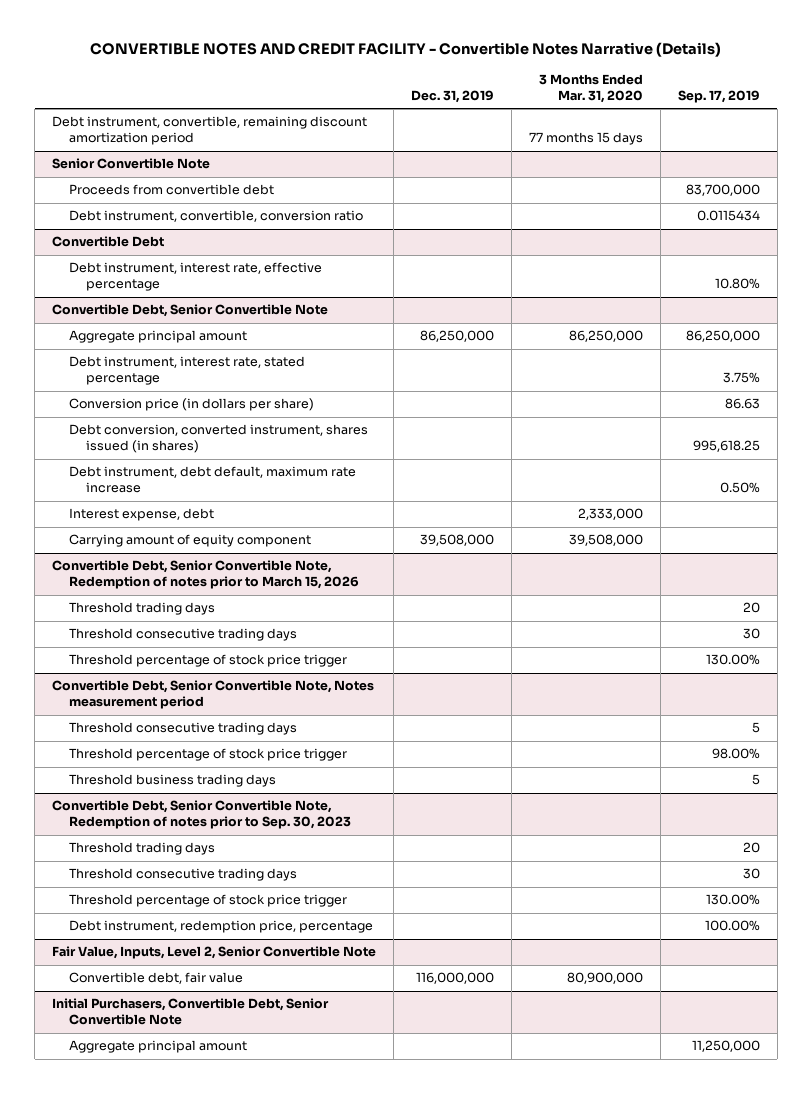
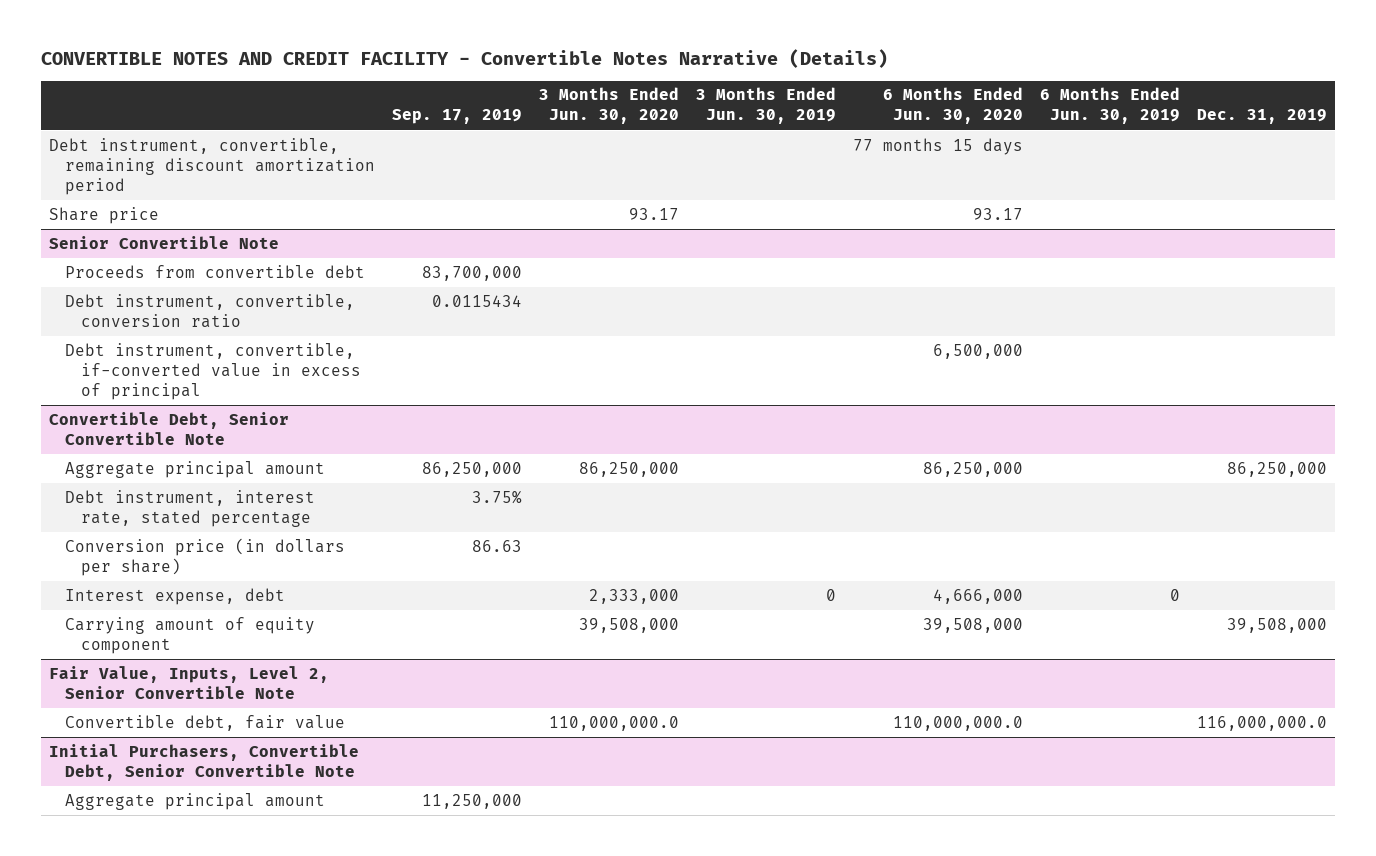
[538,73,643,103] 3 Months Ended Mar. 31, 2020 -> none
none -> [538,87,679,125] 3 Months Ended Jun. 30, 2020
none -> [695,87,836,125] 3 Months Ended Jun. 30, 2019
none -> [882,87,1023,125] 6 Months Ended Jun. 30, 2020
none -> [1039,87,1180,125] 6 Months Ended Jun. 30, 2019
none -> [49,206,160,224] Share price
[52,236,165,248] Convertible Debt -> none
[68,262,322,292] Debt instrument, interest rate, effective percentage -> none
none -> [65,342,361,400] Debt instrument, convertible, if-converted value in excess of principal
[68,424,368,454] Debt conversion, converted instrument, shares issued (in shares) -> none
[68,466,356,494] Debt instrument, debt default, maximum rate increase -> none
[52,560,359,590] Convertible Debt, Senior Convertible Note, Redemption of notes prior to March 15, 2026 -> none
[68,602,215,616] Threshold trading days -> none
[68,628,297,642] Threshold consecutive trading days -> none
[68,654,347,668] Threshold percentage of stock price trigger -> none
[52,680,375,710] Convertible Debt, Senior Convertible Note, Notes measurement period -> none
[68,722,297,736] Threshold consecutive trading days -> none
[68,748,347,762] Threshold percentage of stock price trigger -> none
[68,774,276,788] Threshold business trading days -> none
[52,800,351,830] Convertible Debt, Senior Convertible Note, Redemption of notes prior to Sep. 30, 2023 -> none
[68,842,215,856] Threshold trading days -> none
[68,868,297,882] Threshold consecutive trading days -> none
[68,894,347,908] Threshold percentage of stock price trigger -> none
[68,920,373,934] Debt instrument, redemption price, percentage -> none
[415,972,494,985] 116,000,000 -> [1196,715,1327,731] 116,000,000.0

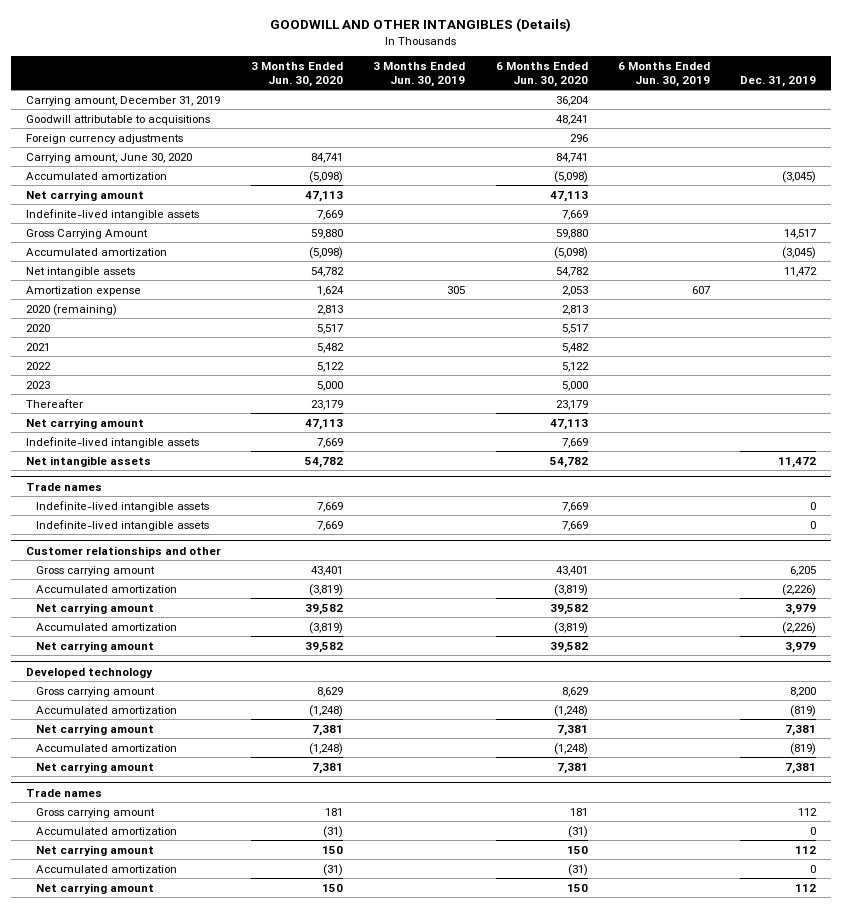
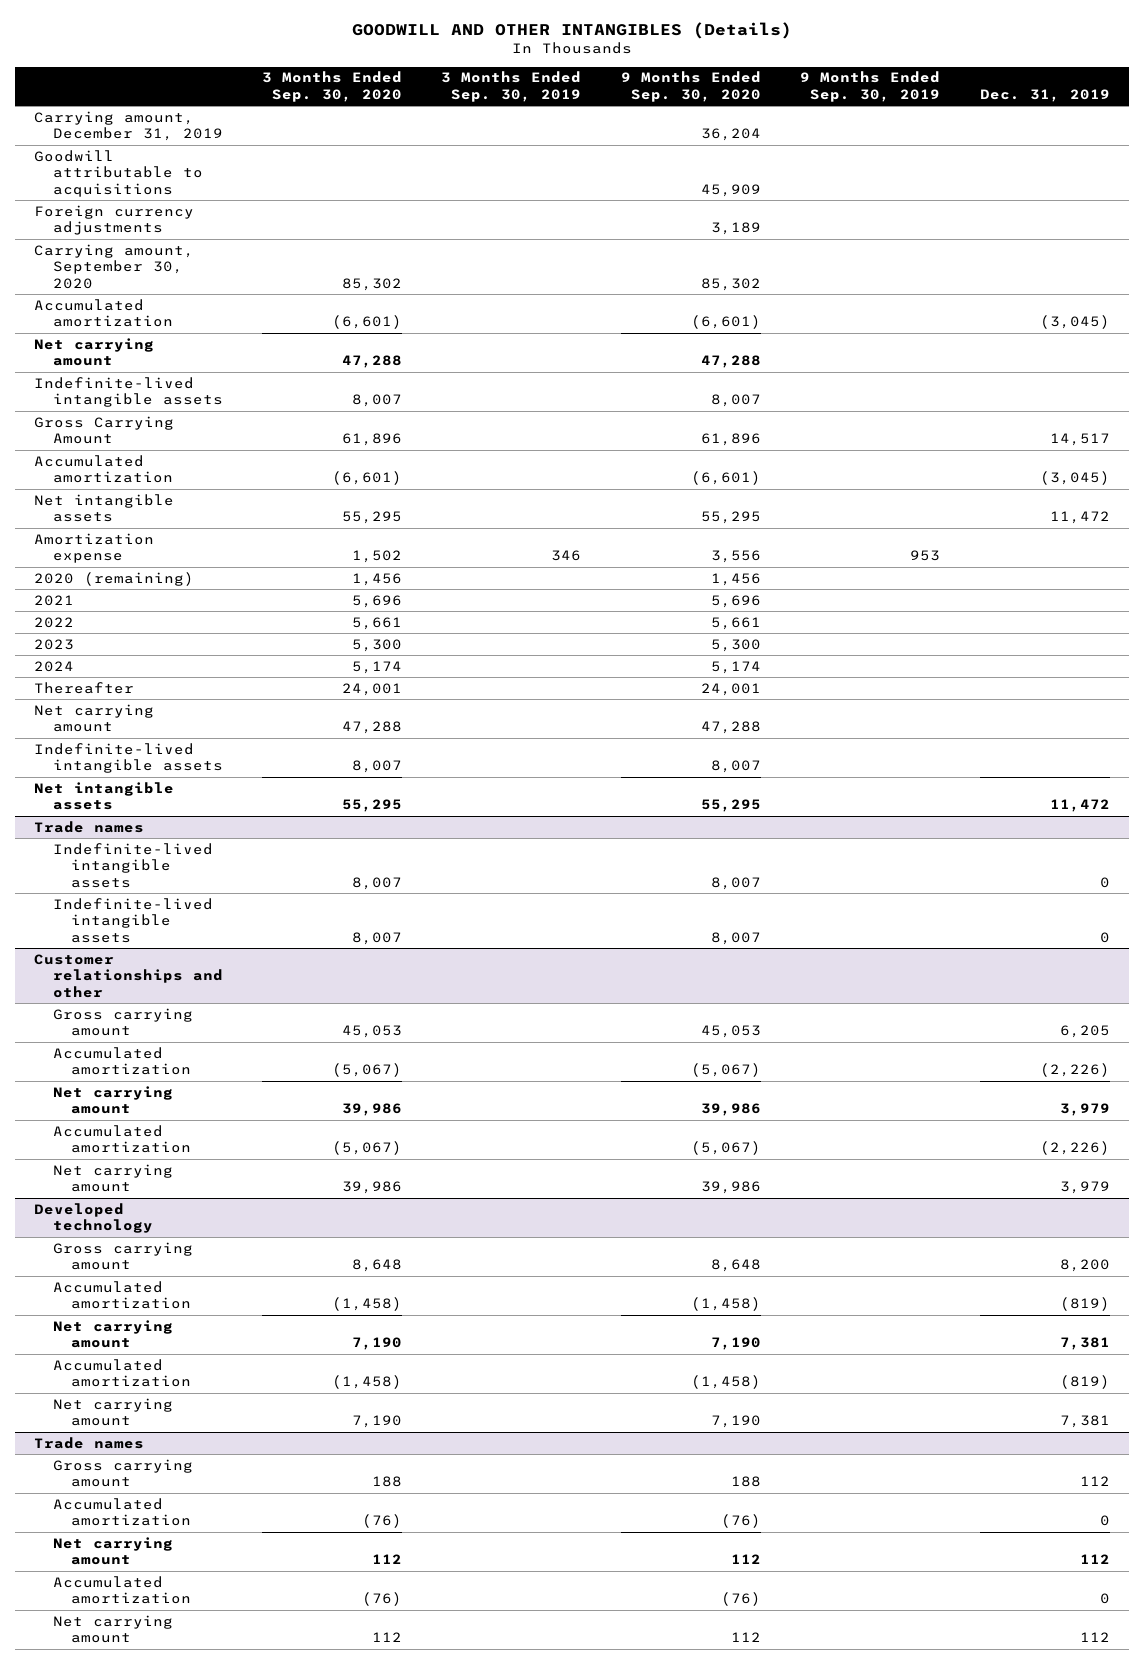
[251,62,344,87] 3 Months Ended Jun. 30, 2020 -> none
[373,62,466,87] 3 Months Ended Jun. 30, 2019 -> none
[495,62,588,87] 6 Months Ended Jun. 30, 2020 -> none
[617,62,710,87] 6 Months Ended Jun. 30, 2019 -> none
none -> [261,71,402,102] 3 Months Ended Sep. 30, 2020
none -> [441,71,582,102] 3 Months Ended Sep. 30, 2019
none -> [620,71,761,102] 9 Months Ended Sep. 30, 2020
none -> [800,71,941,102] 9 Months Ended Sep. 30, 2019
[25,152,192,163] Carrying amount, June 30, 2020 -> [34,243,195,289] Carrying amount, September 30, 2020
[25,323,50,332] 2020 -> none
none -> [34,660,75,672] 2024

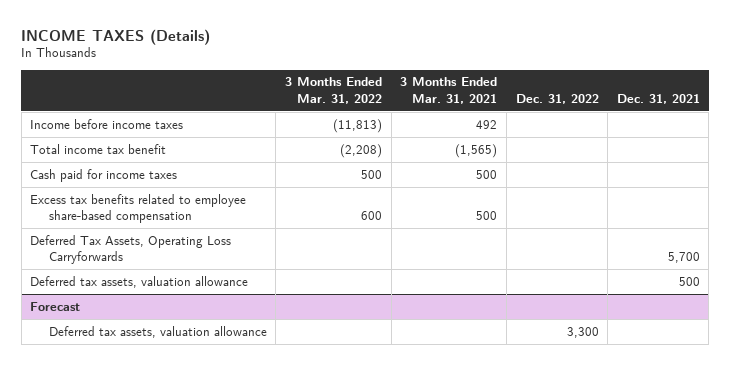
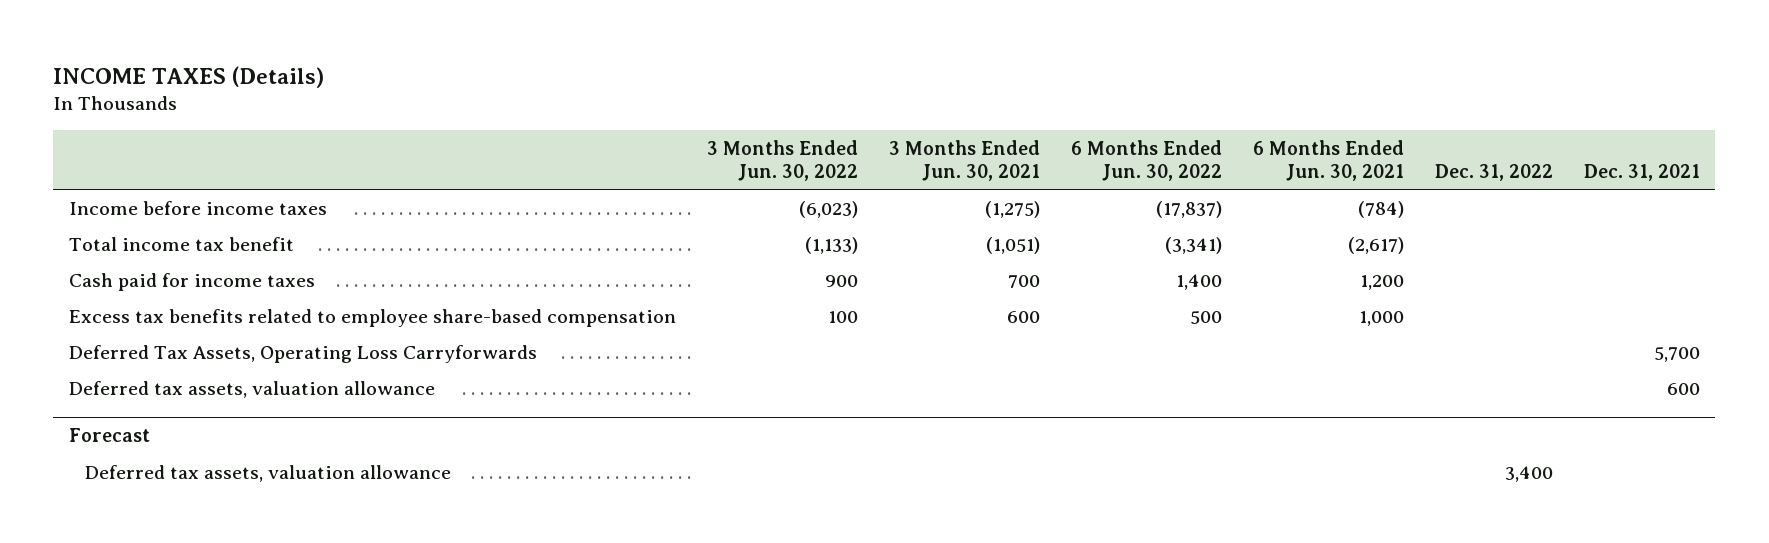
[285,77,383,104] 3 Months Ended Mar. 31, 2022 -> none
[400,77,498,104] 3 Months Ended Mar. 31, 2021 -> none
none -> [706,139,858,182] 3 Months Ended Jun. 30, 2022
none -> [888,139,1040,182] 3 Months Ended Jun. 30, 2021
none -> [1070,139,1222,182] 6 Months Ended Jun. 30, 2022
none -> [1252,139,1404,182] 6 Months Ended Jun. 30, 2021
[678,276,700,286] 500 -> [1666,382,1700,395] 600
[566,326,599,338] 3,300 -> [1504,465,1553,482] 3,400

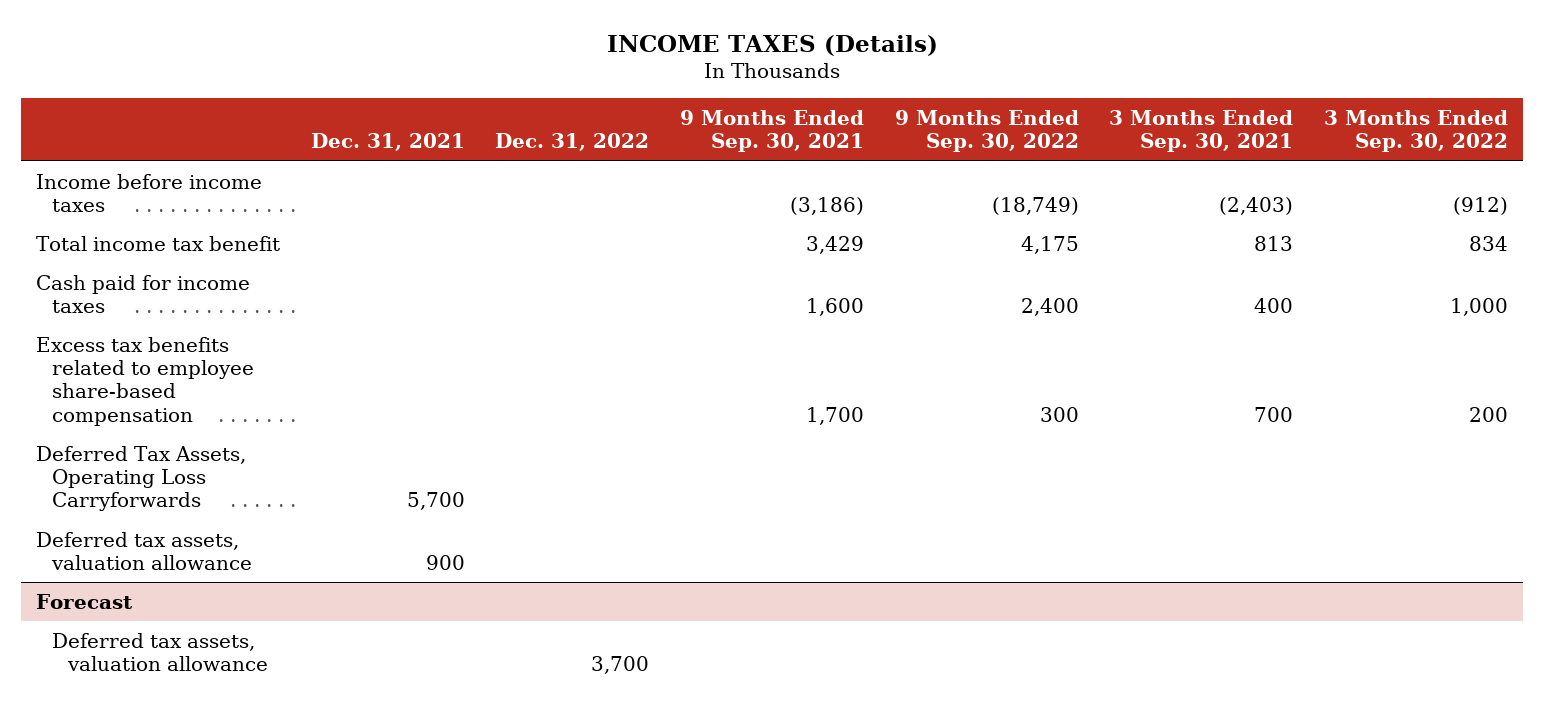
[706,139,858,182] 3 Months Ended Jun. 30, 2022 -> none
[888,139,1040,182] 3 Months Ended Jun. 30, 2021 -> none
[1070,139,1222,182] 6 Months Ended Jun. 30, 2022 -> none
[1252,139,1404,182] 6 Months Ended Jun. 30, 2021 -> none
none -> [680,109,865,153] 9 Months Ended Sep. 30, 2021
none -> [894,109,1079,153] 9 Months Ended Sep. 30, 2022
none -> [1109,109,1294,153] 3 Months Ended Sep. 30, 2021
none -> [1323,109,1508,153] 3 Months Ended Sep. 30, 2022
[1666,382,1700,395] 600 -> [425,555,465,571] 900
[1504,465,1553,482] 3,400 -> [591,656,650,675] 3,700

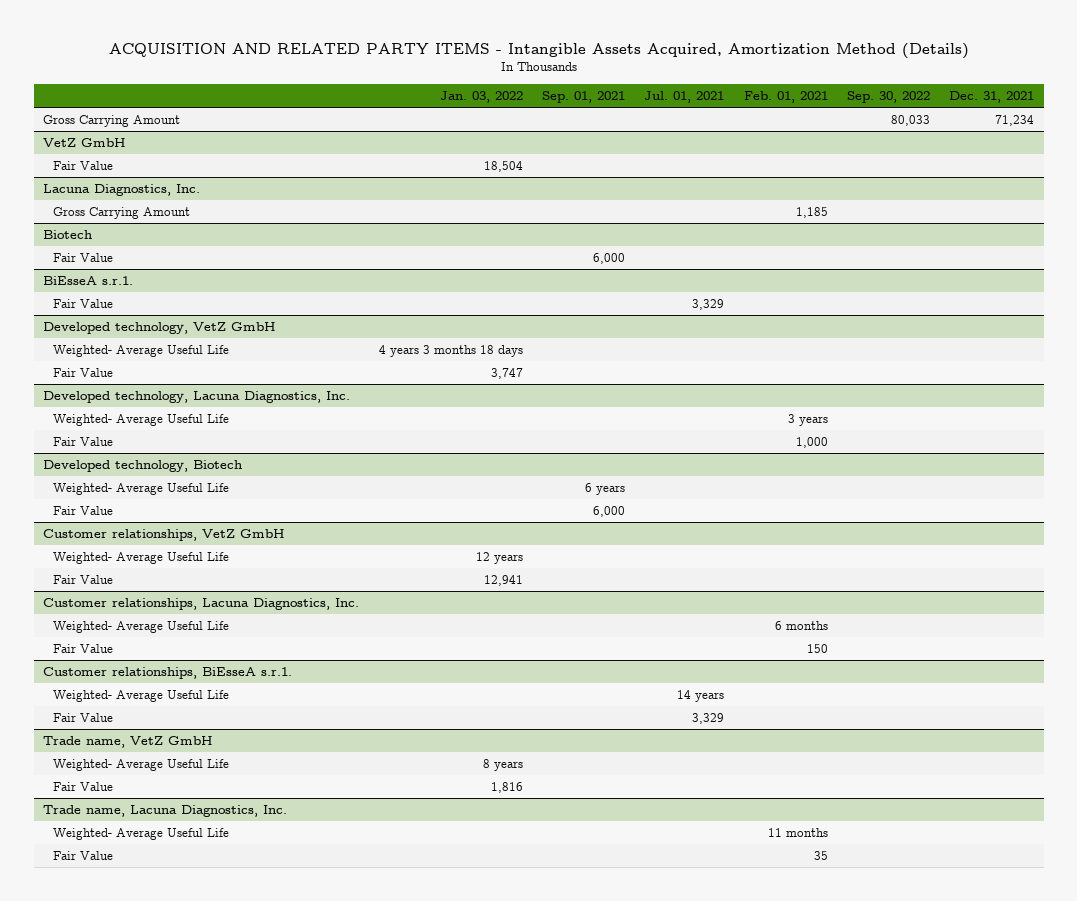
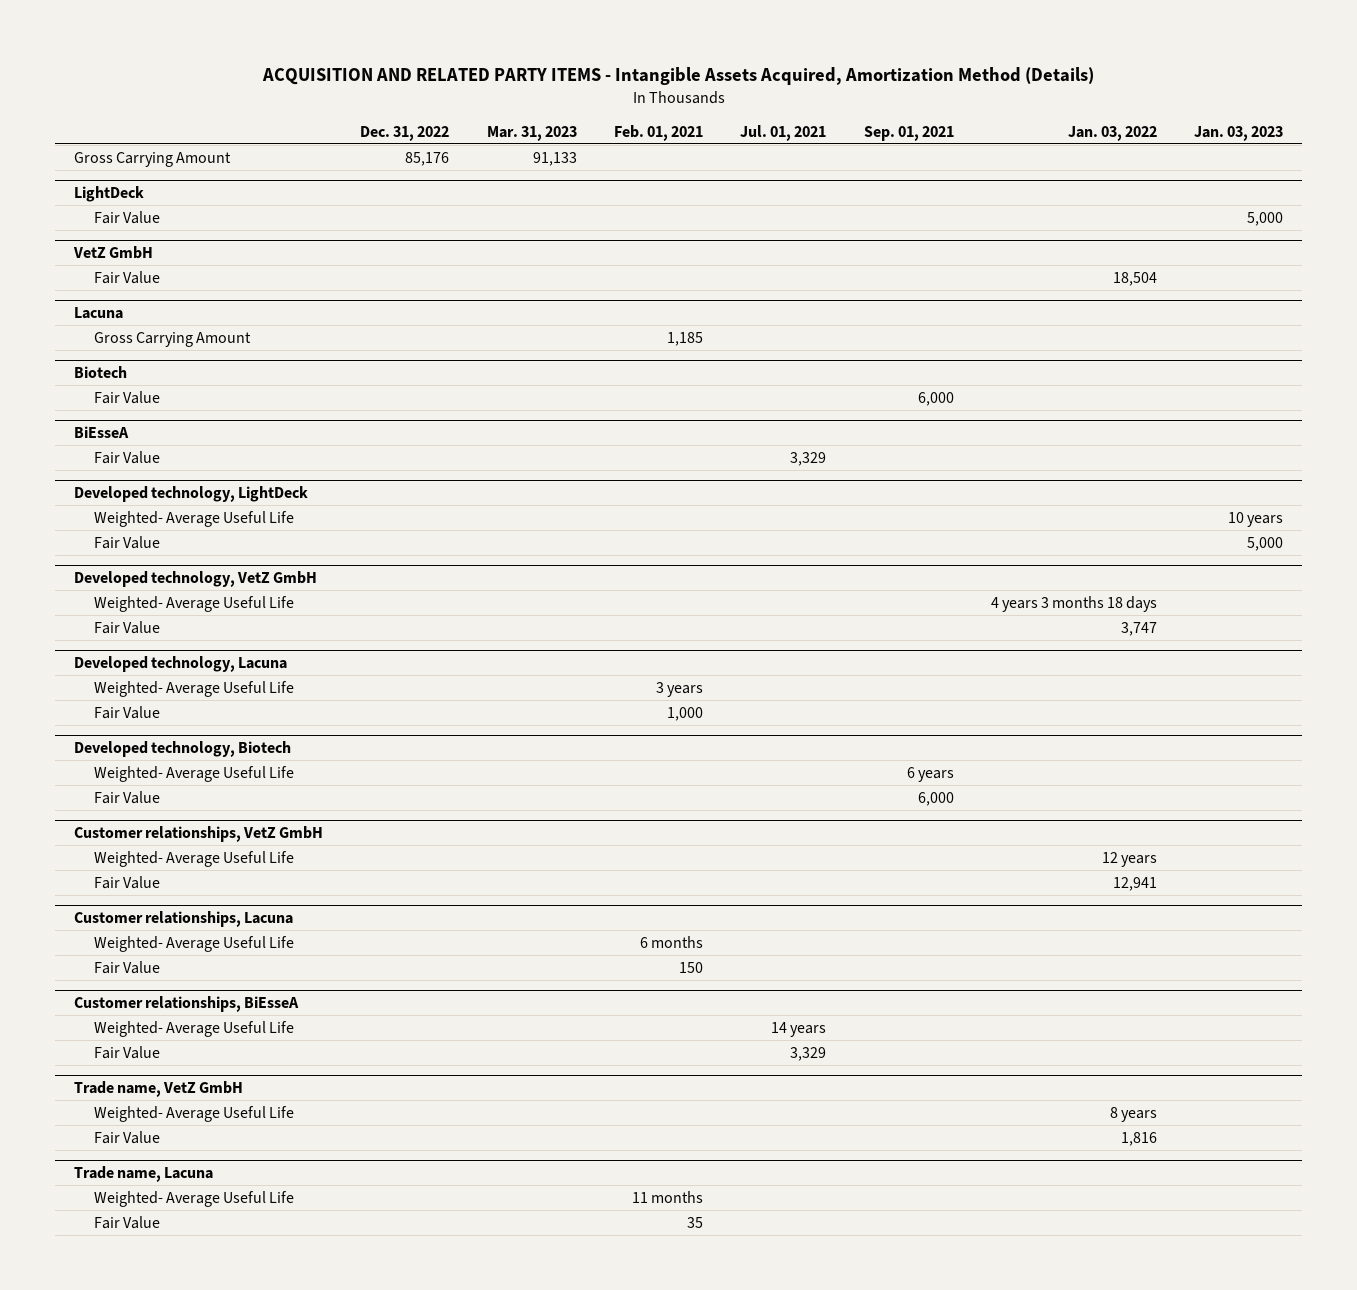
[846,91,930,104] Sep. 30, 2022 -> none
[949,91,1035,104] Dec. 31, 2021 -> none
none -> [360,125,450,141] Dec. 31, 2022
none -> [486,125,577,141] Mar. 31, 2023
none -> [1194,125,1284,141] Jan. 03, 2023
none -> [74,186,145,203] LightDeck
none -> [94,210,161,224] Fair Value
[43,184,201,197] Lacuna Diagnostics, Inc. -> [74,307,124,320] Lacuna
[43,276,134,286] BiEsseA s.r.1. -> [74,426,130,439] BiEsseA
none -> [74,486,309,503] Developed technology, LightDeck
none -> [94,510,295,527] Weighted- Average Useful Life
none -> [94,535,161,549] Fair Value
[43,391,351,404] Developed technology, Lacuna Diagnostics, Inc. -> [74,656,288,673] Developed technology, Lacuna
[43,598,360,611] Customer relationships, Lacuna Diagnostics, Inc. -> [74,911,294,928] Customer relationships, Lacuna
[43,667,293,680] Customer relationships, BiEsseA s.r.1. -> [74,996,300,1013] Customer relationships, BiEsseA
[43,805,288,818] Trade name, Lacuna Diagnostics, Inc. -> [74,1166,214,1183] Trade name, Lacuna

